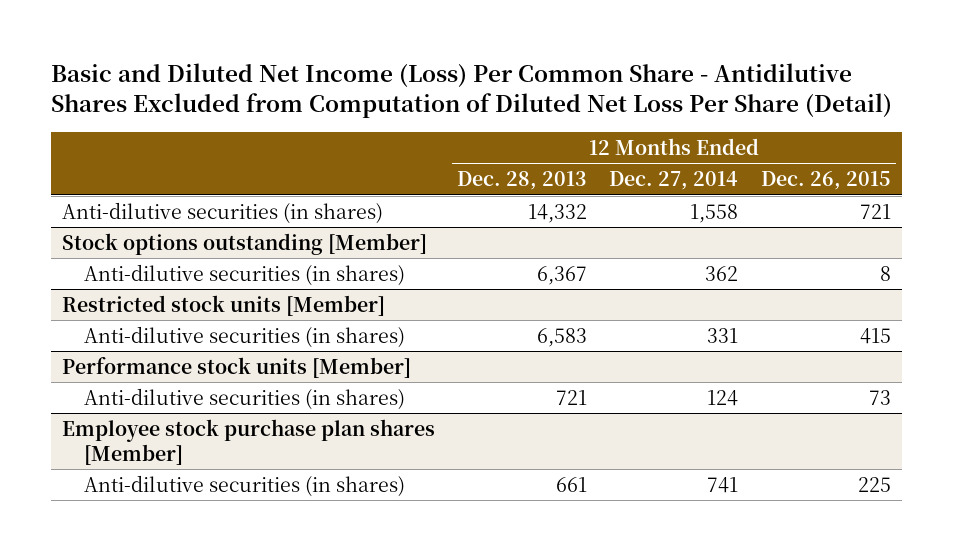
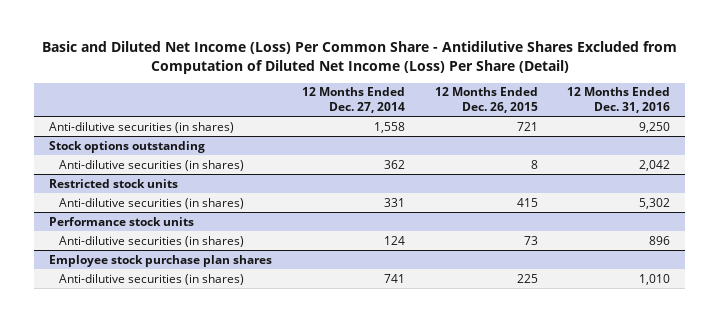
[50,62,892,119] Basic and Diluted Net Income (Loss) Per Common Share - Antidilutive Shares Excluded from Computation of Diluted Net Loss Per Share (Detail) -> [41,41,677,74] Basic and Diluted Net Income (Loss) Per Common Share - Antidilutive Shares Excluded from Computation of Diluted Net Income (Loss) Per Share (Detail)
[457,171,588,191] Dec. 28, 2013 -> none
none -> [567,87,671,114] 12 Months Ended Dec. 31, 2016
[61,232,427,255] Stock options outstanding [Member] -> [48,140,205,153] Stock options outstanding
[61,294,385,316] Restricted stock units [Member] -> [48,178,178,188] Restricted stock units
[61,356,411,378] Performance stock units [Member] -> [48,216,194,226] Performance stock units
[61,418,435,465] Employee stock purchase plan shares [Member] -> [48,254,272,267] Employee stock purchase plan shares

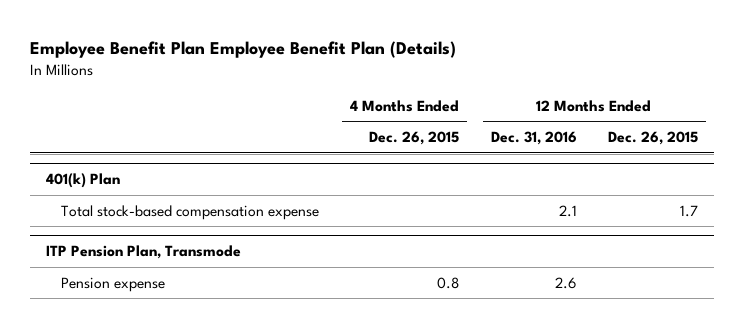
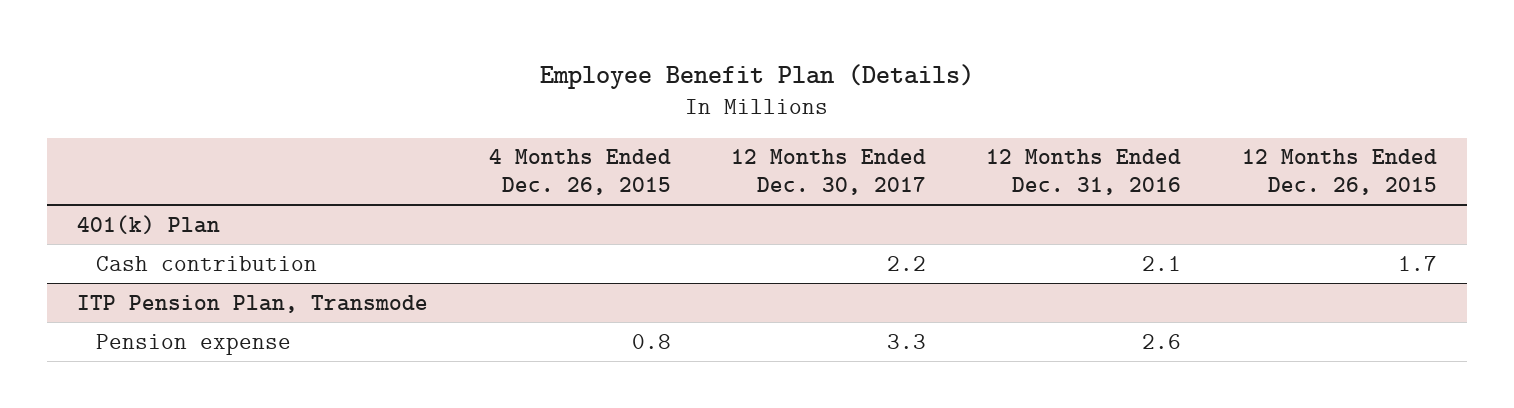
[30,41,457,59] Employee Benefit Plan Employee Benefit Plan (Details) -> [539,64,974,90] Employee Benefit Plan (Details)
none -> [730,149,926,195] 12 Months Ended Dec. 30, 2017
[60,204,319,220] Total stock-based compensation expense -> [96,255,318,271] Cash contribution

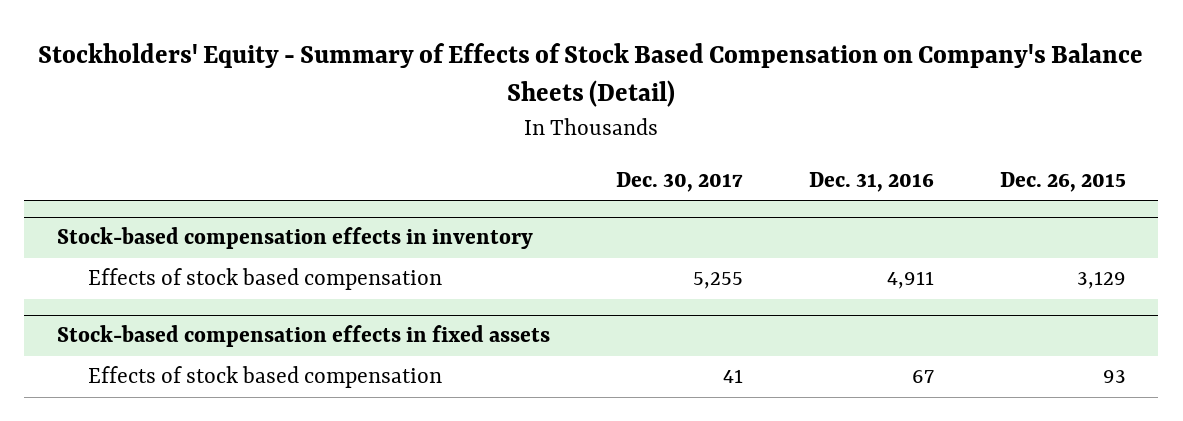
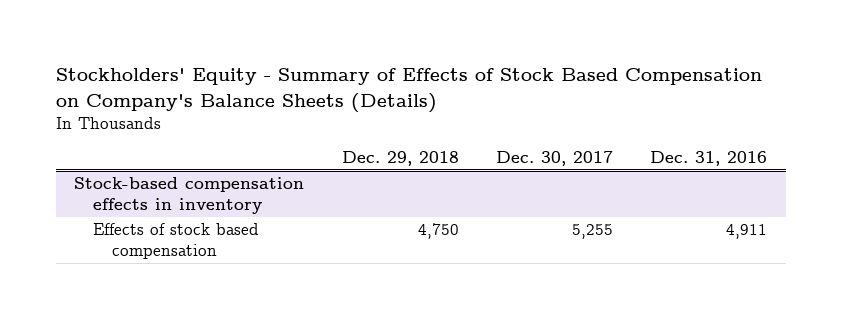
[38,42,1144,108] Stockholders' Equity - Summary of Effects of Stock Based Compensation on Company's Balance Sheets (Detail) -> [55,68,762,113] Stockholders' Equity - Summary of Effects of Stock Based Compensation on Company's Balance Sheets (Details)
[999,172,1126,193] Dec. 26, 2015 -> none
none -> [341,151,459,167] Dec. 29, 2018
[57,325,551,348] Stock-based compensation effects in fixed assets -> none
[87,366,442,389] Effects of stock based compensation -> none

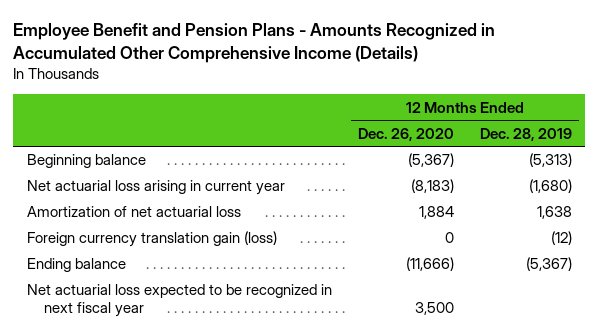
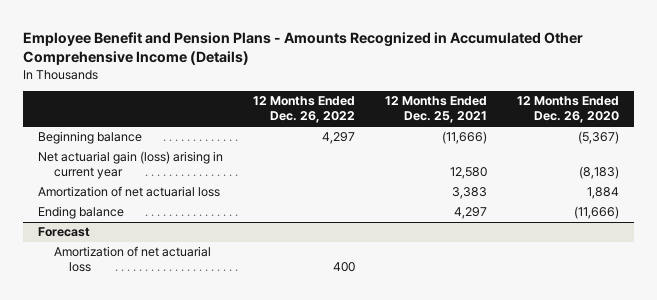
[480,127,573,141] Dec. 28, 2019 -> none
none -> [253,96,356,124] 12 Months Ended Dec. 26, 2022
none -> [384,96,487,124] 12 Months Ended Dec. 25, 2021
[26,180,285,196] Net actuarial loss arising in current year -> [38,151,224,180] Net actuarial gain (loss) arising in current year
[26,231,277,248] Foreign currency translation gain (loss) -> none
[26,284,332,318] Net actuarial loss expected to be recognized in next fiscal year -> none
none -> [38,227,91,238] Forecast
none -> [53,246,211,273] Amortization of net actuarial loss

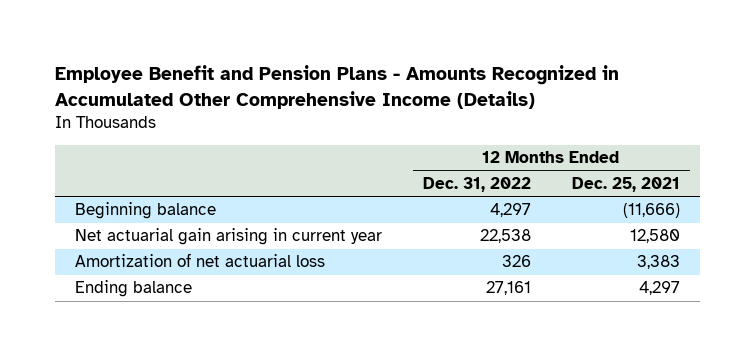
[253,96,356,124] 12 Months Ended Dec. 26, 2022 -> none
[516,96,619,124] 12 Months Ended Dec. 26, 2020 -> none
none -> [422,176,531,192] Dec. 31, 2022
[38,151,224,180] Net actuarial gain (loss) arising in current year -> [74,228,382,246] Net actuarial gain arising in current year
[38,227,91,238] Forecast -> none
[53,246,211,273] Amortization of net actuarial loss -> none

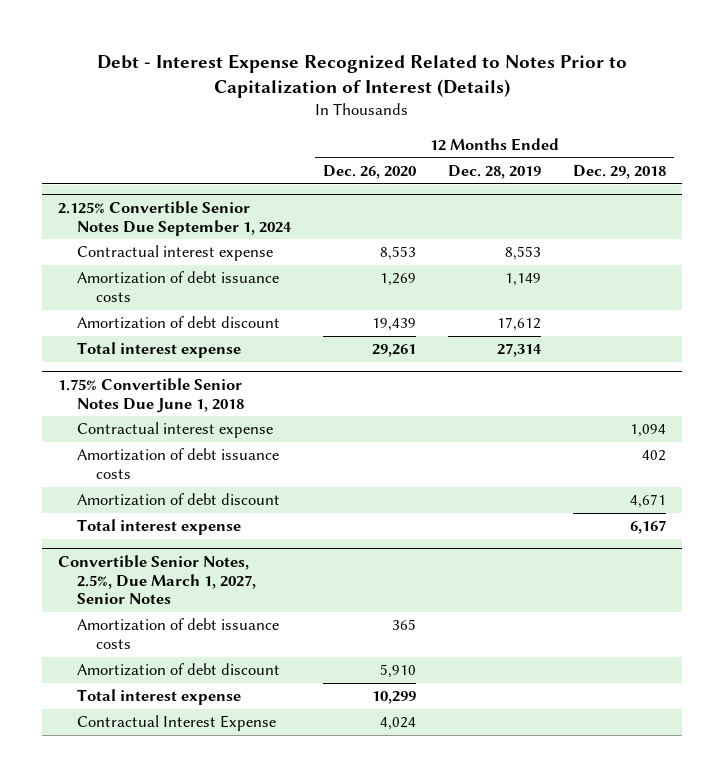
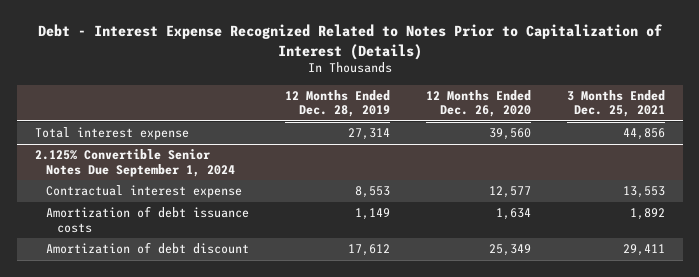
[573,164,667,179] Dec. 29, 2018 -> none
none -> [566,89,665,118] 3 Months Ended Dec. 25, 2021
none -> [34,127,189,141] Total interest expense
[77,342,242,359] Total interest expense -> none
[58,377,245,413] 1.75% Convertible Senior Notes Due June 1, 2018 -> none
[77,422,274,439] Contractual interest expense -> none
[77,448,280,480] Amortization of debt issuance costs -> none
[77,493,281,507] Amortization of debt discount -> none
[77,519,242,536] Total interest expense -> none
[58,554,257,605] Convertible Senior Notes, 2.5%, Due March 1, 2027, Senior Notes -> none
[77,618,280,650] Amortization of debt issuance costs -> none
[77,663,281,677] Amortization of debt discount -> none
[77,689,242,706] Total interest expense -> none
[77,715,277,732] Contractual Interest Expense -> none
[380,246,417,261] 8,553 -> [488,186,531,199] 12,577
[380,273,417,287] 1,269 -> [495,208,531,221] 1,634
[372,318,417,332] 19,439 -> [488,244,531,257] 25,349

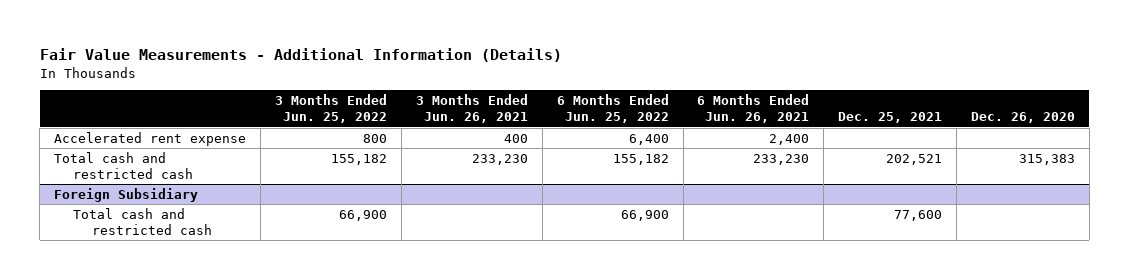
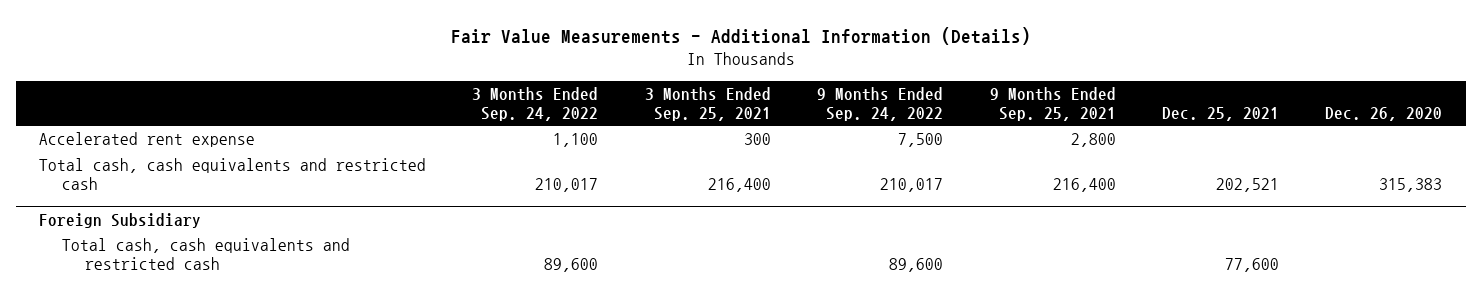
[275,94,388,124] 3 Months Ended Jun. 25, 2022 -> none
[415,94,528,124] 3 Months Ended Jun. 26, 2021 -> none
[556,94,669,124] 6 Months Ended Jun. 25, 2022 -> none
[697,94,810,124] 6 Months Ended Jun. 26, 2021 -> none
none -> [472,86,599,121] 3 Months Ended Sep. 24, 2022
none -> [644,86,771,121] 3 Months Ended Sep. 25, 2021
none -> [817,86,944,121] 9 Months Ended Sep. 24, 2022
none -> [989,86,1116,121] 9 Months Ended Sep. 25, 2021
[54,151,194,179] Total cash and restricted cash -> [39,158,427,191] Total cash, cash equivalents and restricted cash
[73,207,212,235] Total cash and restricted cash -> [62,238,351,271] Total cash, cash equivalents and restricted cash

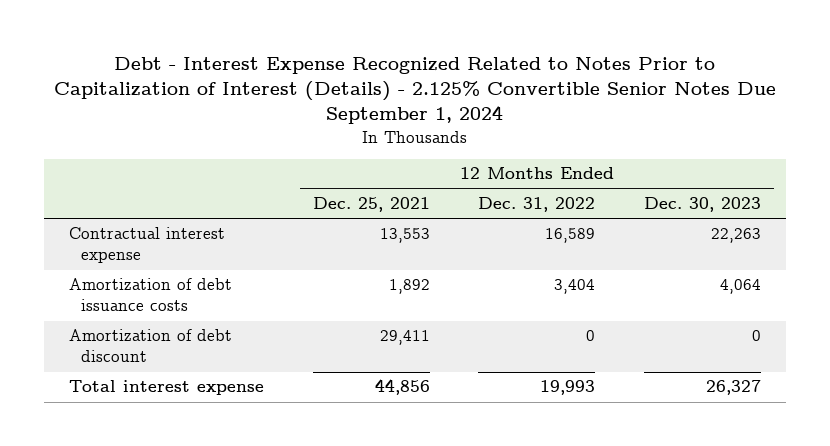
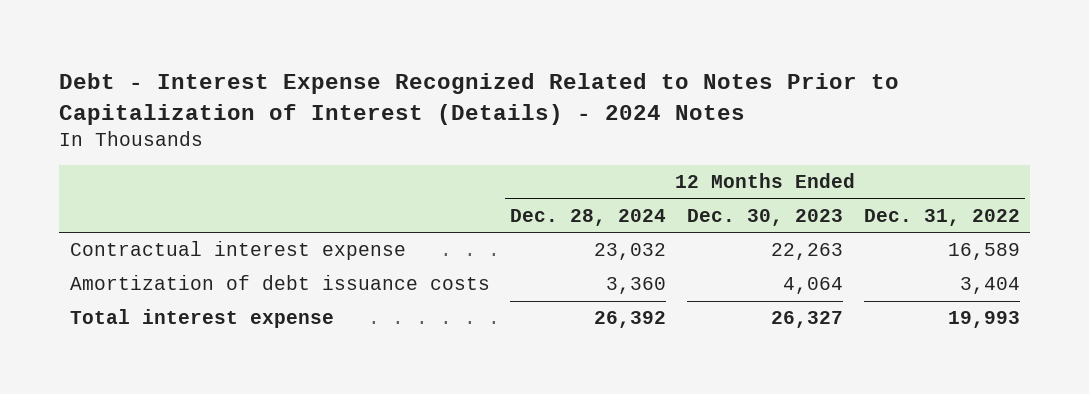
[53,56,776,125] Debt - Interest Expense Recognized Related to Notes Prior to Capitalization of Interest (Details) - 2.125% Convertible Senior Notes Due September 1, 2024 -> [59,73,900,125] Debt - Interest Expense Recognized Related to Notes Prior to Capitalization of Interest (Details) - 2024 Notes
[312,196,430,212] Dec. 25, 2021 -> none
none -> [510,208,667,226] Dec. 28, 2024
[68,329,232,363] Amortization of debt discount -> none

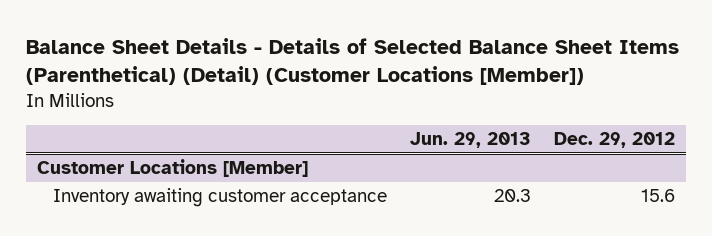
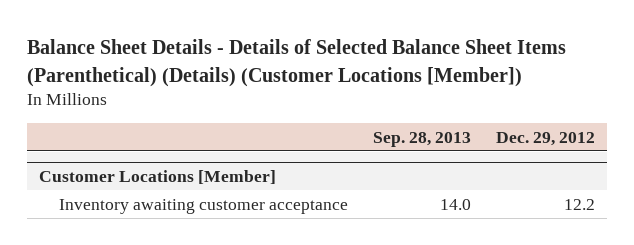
[25,38,679,86] Balance Sheet Details - Details of Selected Balance Sheet Items (Parenthetical) (Detail) (Customer Locations [Member]) -> [26,39,566,87] Balance Sheet Details - Details of Selected Balance Sheet Items (Parenthetical) (Details) (Customer Locations [Member])
[410,132,532,149] Jun. 29, 2013 -> none
none -> [372,131,471,147] Sep. 28, 2013
[640,188,675,202] 15.6 -> [563,198,595,210] 12.2

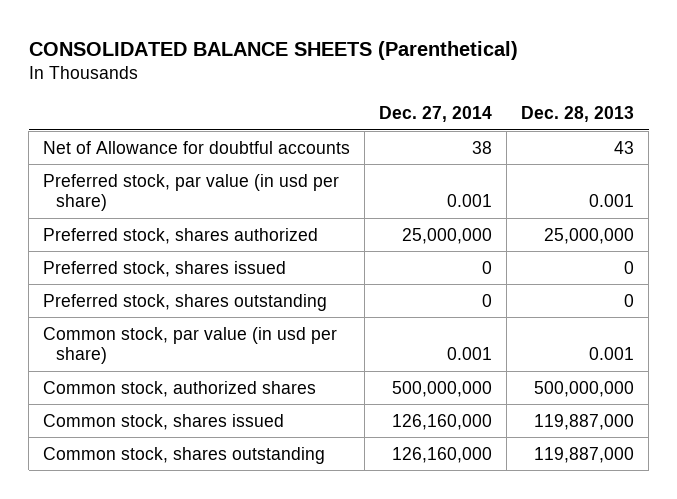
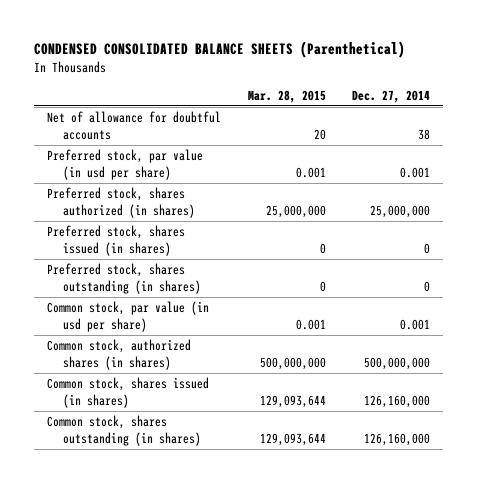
[28,40,518,60] CONSOLIDATED BALANCE SHEETS (Parenthetical) -> [34,41,406,59] CONDENSED CONSOLIDATED BALANCE SHEETS (Parenthetical)
[521,106,635,123] Dec. 28, 2013 -> none
none -> [247,89,326,103] Mar. 28, 2015
[43,140,351,154] Net of Allowance for doubtful accounts -> [47,111,222,140] Net of allowance for doubtful accounts
[43,227,319,244] Preferred stock, shares authorized -> [47,187,196,218] Preferred stock, shares authorized (in shares)
[43,260,287,277] Preferred stock, shares issued -> [47,225,186,256] Preferred stock, shares issued (in shares)
[43,293,328,311] Preferred stock, shares outstanding -> [47,263,202,294] Preferred stock, shares outstanding (in shares)
[43,380,317,397] Common stock, authorized shares -> [47,339,192,370] Common stock, authorized shares (in shares)
[43,413,285,430] Common stock, shares issued -> [47,377,210,408] Common stock, shares issued (in shares)
[43,446,326,464] Common stock, shares outstanding -> [47,415,202,446] Common stock, shares outstanding (in shares)

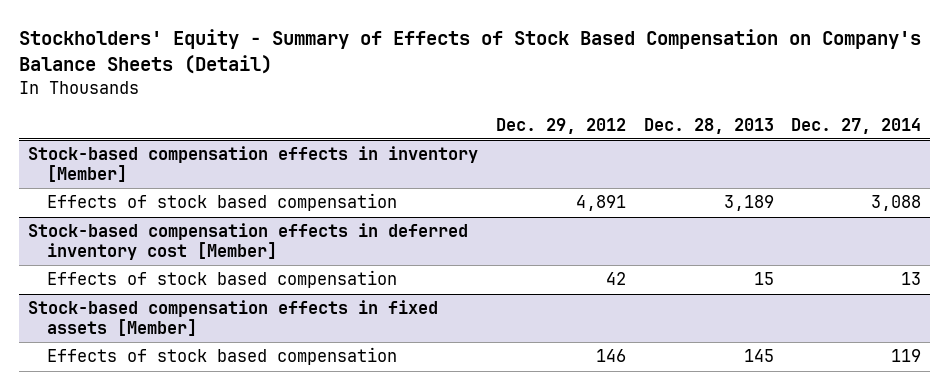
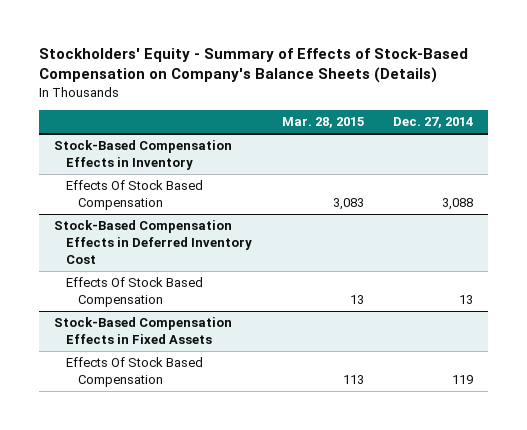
[19,29,922,75] Stockholders' Equity - Summary of Effects of Stock Based Compensation on Company's Balance Sheets (Detail) -> [39,48,469,84] Stockholders' Equity - Summary of Effects of Stock-Based Compensation on Company's Balance Sheets (Details)
[495,117,626,134] Dec. 29, 2012 -> none
[643,117,774,134] Dec. 28, 2013 -> none
none -> [281,117,364,129] Mar. 28, 2015
[28,146,479,182] Stock-based compensation effects in inventory [Member] -> [53,140,232,171] Stock-Based Compensation Effects in Inventory
[47,193,398,212] Effects of stock based compensation -> [66,180,204,211] Effects Of Stock Based Compensation
[28,223,469,260] Stock-based compensation effects in deferred inventory cost [Member] -> [53,220,253,264] Stock-Based Compensation Effects in Deferred Inventory Cost
[47,270,398,289] Effects of stock based compensation -> [66,277,204,308] Effects Of Stock Based Compensation
[28,300,439,336] Stock-based compensation effects in fixed assets [Member] -> [53,317,232,345] Stock-Based Compensation Effects in Fixed Assets
[47,347,398,366] Effects of stock based compensation -> [66,357,204,388] Effects Of Stock Based Compensation

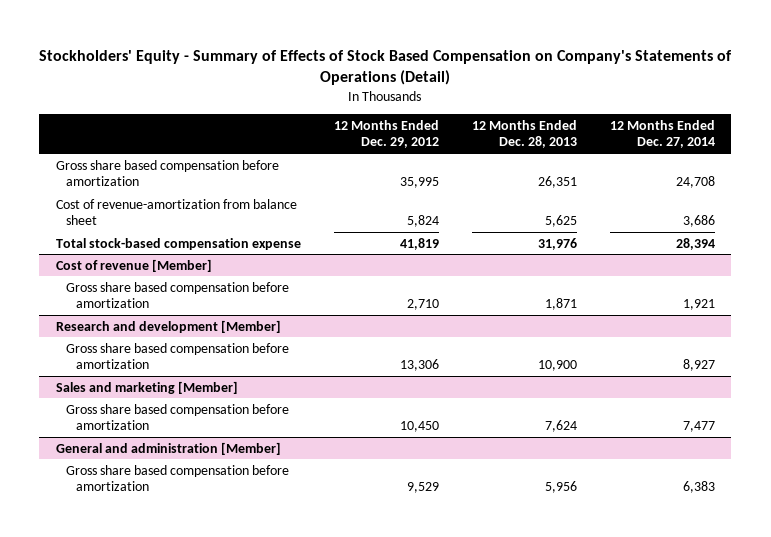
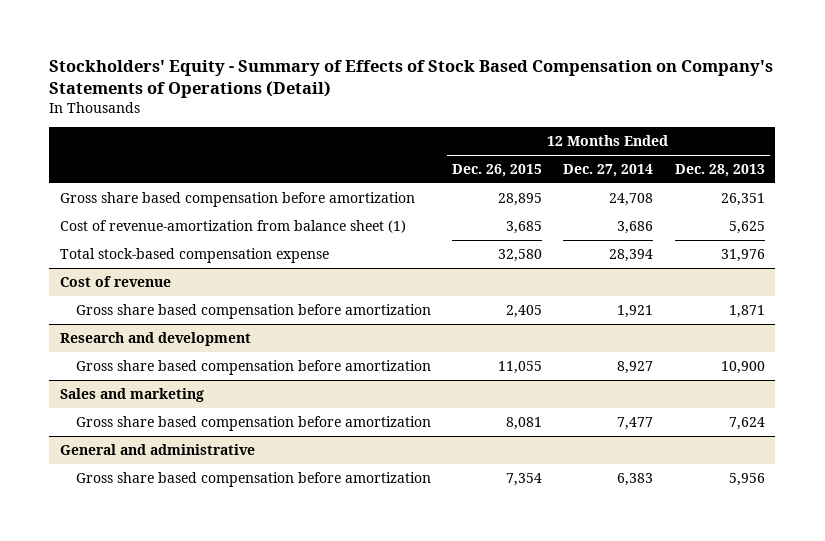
[333,119,439,149] 12 Months Ended Dec. 29, 2012 -> none
none -> [452,164,543,178] Dec. 26, 2015
[55,198,297,226] Cost of revenue-amortization from balance sheet -> [60,220,407,234] Cost of revenue-amortization from balance sheet (1)
[55,258,212,272] Cost of revenue [Member] -> [60,276,172,288] Cost of revenue
[55,319,281,333] Research and development [Member] -> [60,332,252,347] Research and development
[55,380,238,394] Sales and marketing [Member] -> [60,388,205,403] Sales and marketing
[55,441,281,455] General and administration [Member] -> [60,444,256,456] General and administrative

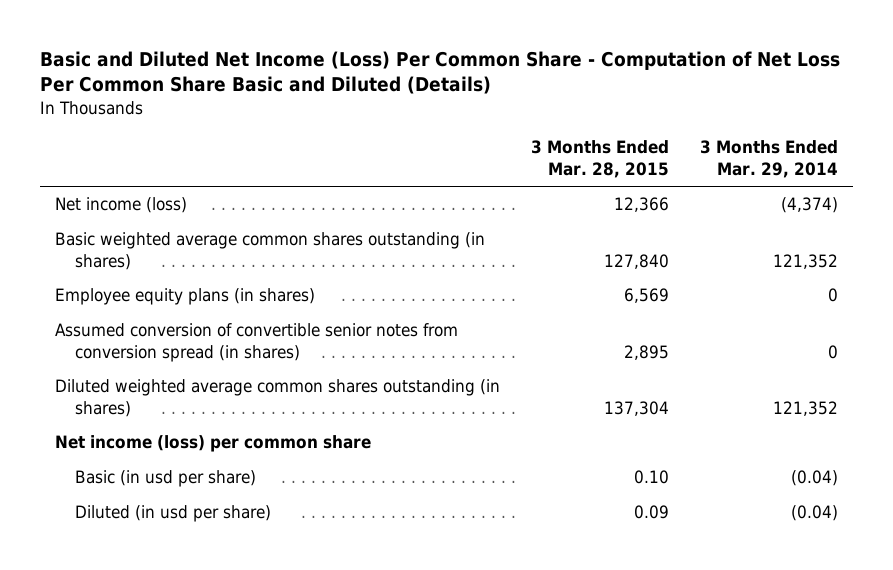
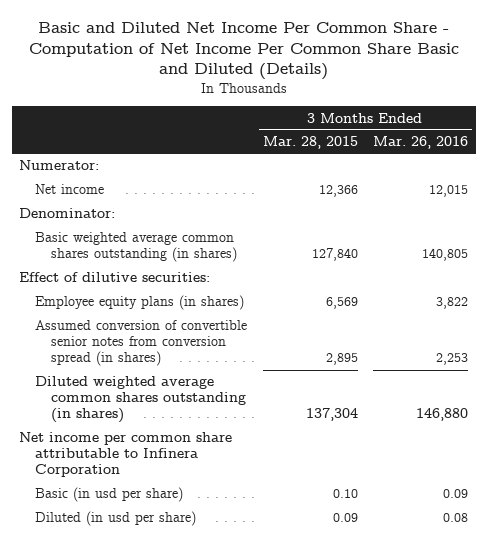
[39,50,840,95] Basic and Diluted Net Income (Loss) Per Common Share - Computation of Net Loss Per Common Share Basic and Diluted (Details) -> [28,21,459,81] Basic and Diluted Net Income Per Common Share - Computation of Net Income Per Common Share Basic and Diluted (Details)
[699,140,838,178] 3 Months Ended Mar. 29, 2014 -> none
none -> [373,136,469,150] Mar. 26, 2016
none -> [19,160,100,171] Numerator:
[55,197,188,214] Net income (loss) -> [35,184,105,195] Net income
none -> [19,208,116,219] Denominator:
none -> [19,272,211,283] Effect of dilutive securities:
[55,435,372,453] Net income (loss) per common share -> [19,432,233,478] Net income per common share attributable to Infinera Corporation

